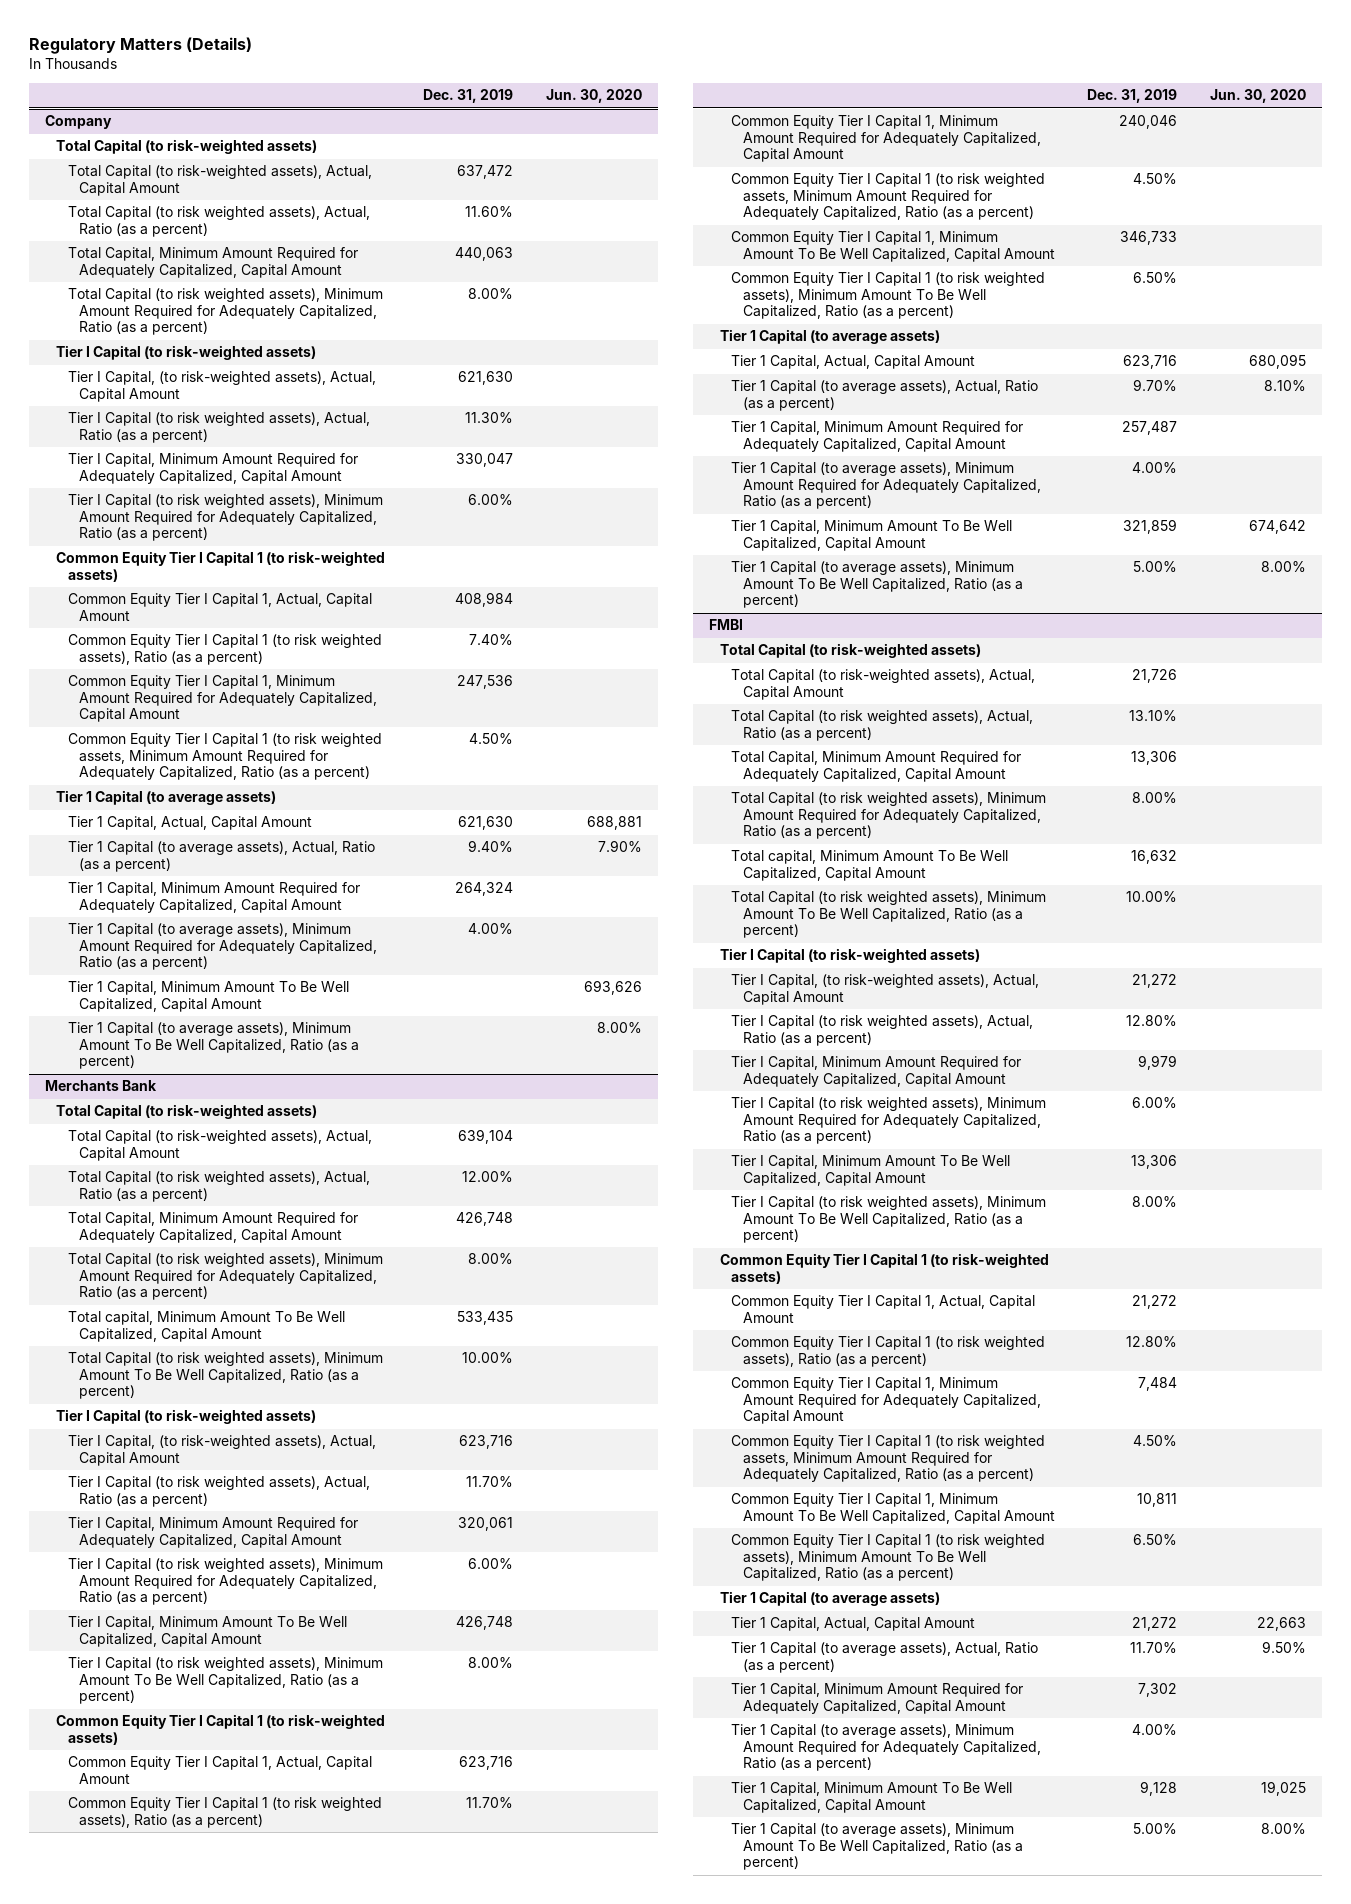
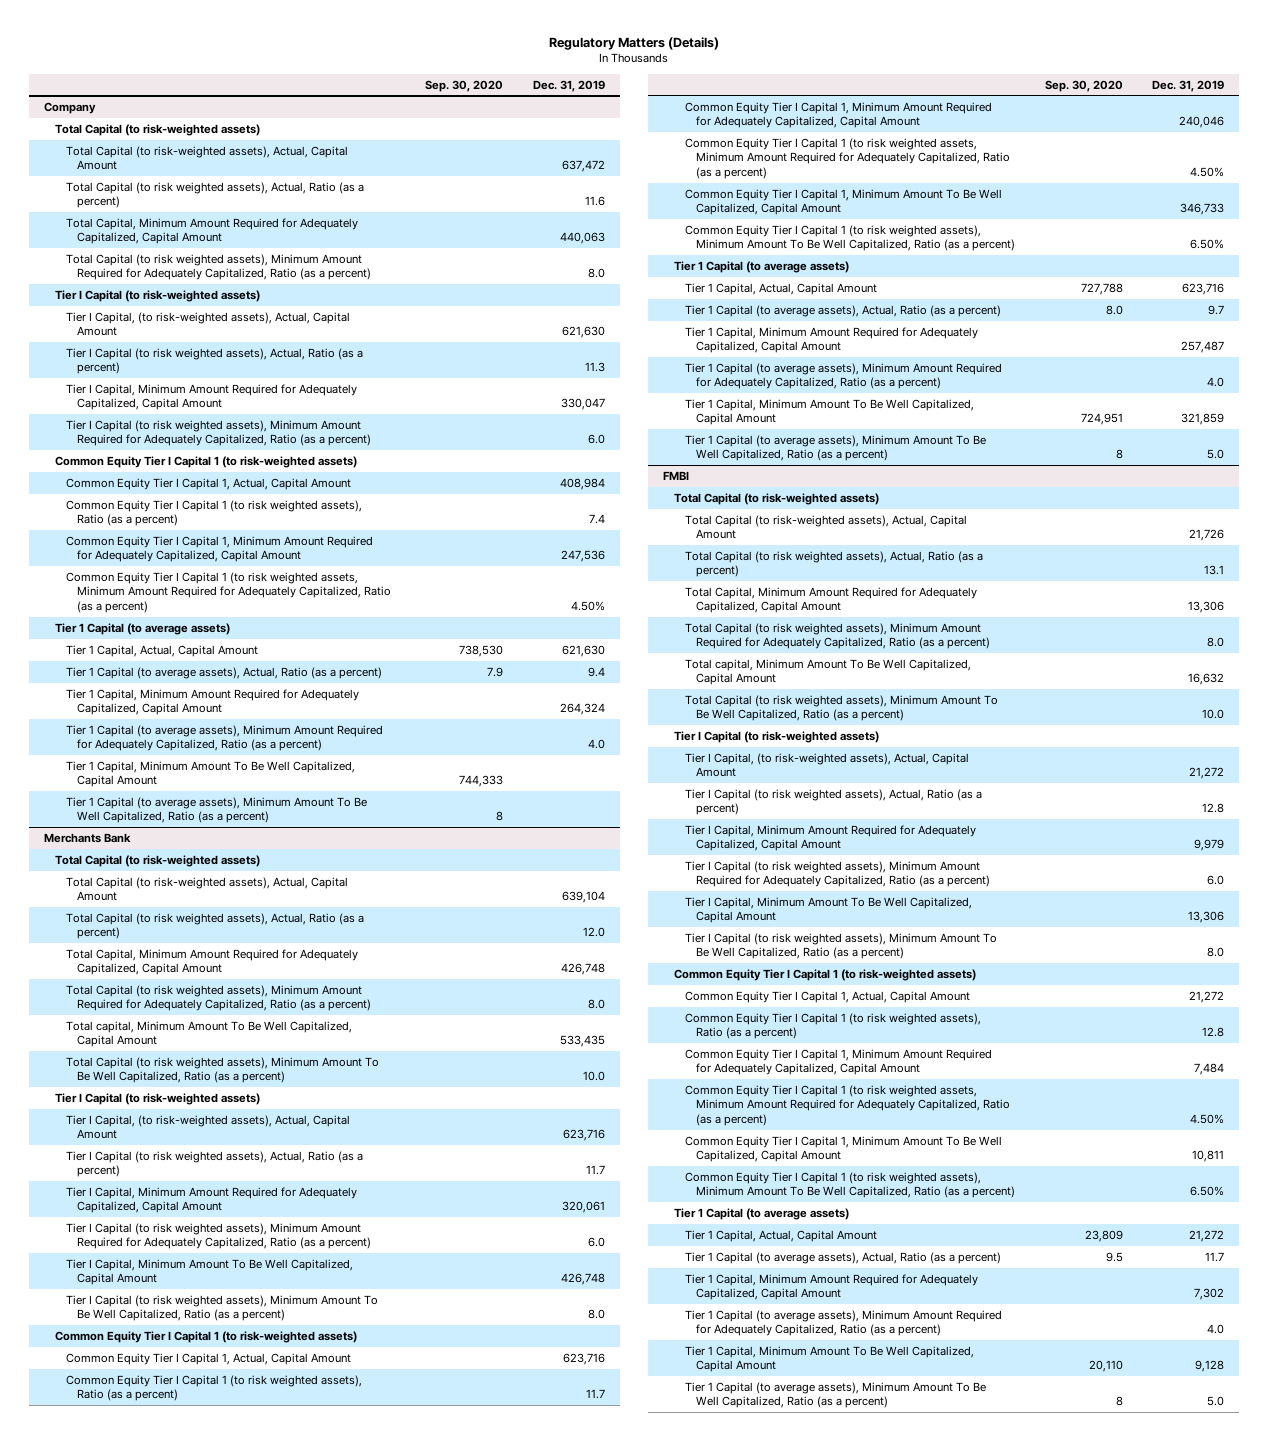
[545,89,642,104] Jun. 30, 2020 -> none
none -> [425,79,504,92] Sep. 30, 2020
[465,206,514,218] 11.60% -> [584,196,605,207] 11.6
[468,288,514,300] 8.00% -> [587,268,605,279] 8.0
[465,412,514,424] 11.30% -> [584,362,605,373] 11.3
[468,494,514,506] 6.00% -> [587,434,605,445] 6.0
[469,634,514,646] 7.40% -> [588,514,605,525] 7.4
[468,840,514,853] 9.40% -> [587,666,605,677] 9.4
[468,923,514,935] 4.00% -> [587,739,605,750] 4.0
[462,1171,514,1183] 12.00% -> [582,927,605,938] 12.0
[468,1253,514,1265] 8.00% -> [587,999,605,1010] 8.0
[462,1352,514,1364] 10.00% -> [582,1071,605,1082] 10.0
[466,1476,514,1488] 11.70% -> [585,1165,605,1176] 11.7
[468,1558,514,1570] 6.00% -> [587,1237,605,1248] 6.0
[468,1657,514,1669] 8.00% -> [587,1309,605,1320] 8.0
[466,1797,514,1809] 11.70% -> [585,1389,605,1400] 11.7
[1133,379,1178,392] 9.70% -> [1208,304,1225,315] 9.7
[1132,462,1178,474] 4.00% -> [1207,377,1225,388] 4.0
[1133,561,1178,573] 5.00% -> [1207,449,1225,460] 5.0
[1129,710,1178,722] 13.10% -> [1204,565,1225,576] 13.1
[1132,792,1178,804] 8.00% -> [1207,637,1225,648] 8.0
[1126,891,1178,903] 10.00% -> [1202,709,1225,720] 10.0
[1126,1015,1178,1027] 12.80% -> [1202,803,1225,814] 12.8
[1132,1097,1178,1109] 6.00% -> [1207,875,1225,886] 6.0
[1132,1196,1178,1208] 8.00% -> [1207,947,1225,958] 8.0
[1126,1336,1178,1348] 12.80% -> [1202,1027,1225,1038] 12.8
[1130,1642,1178,1654] 11.70% -> [1205,1251,1225,1262] 11.7
[1132,1724,1178,1736] 4.00% -> [1207,1324,1225,1335] 4.0
[1133,1823,1178,1835] 5.00% -> [1207,1396,1225,1407] 5.0

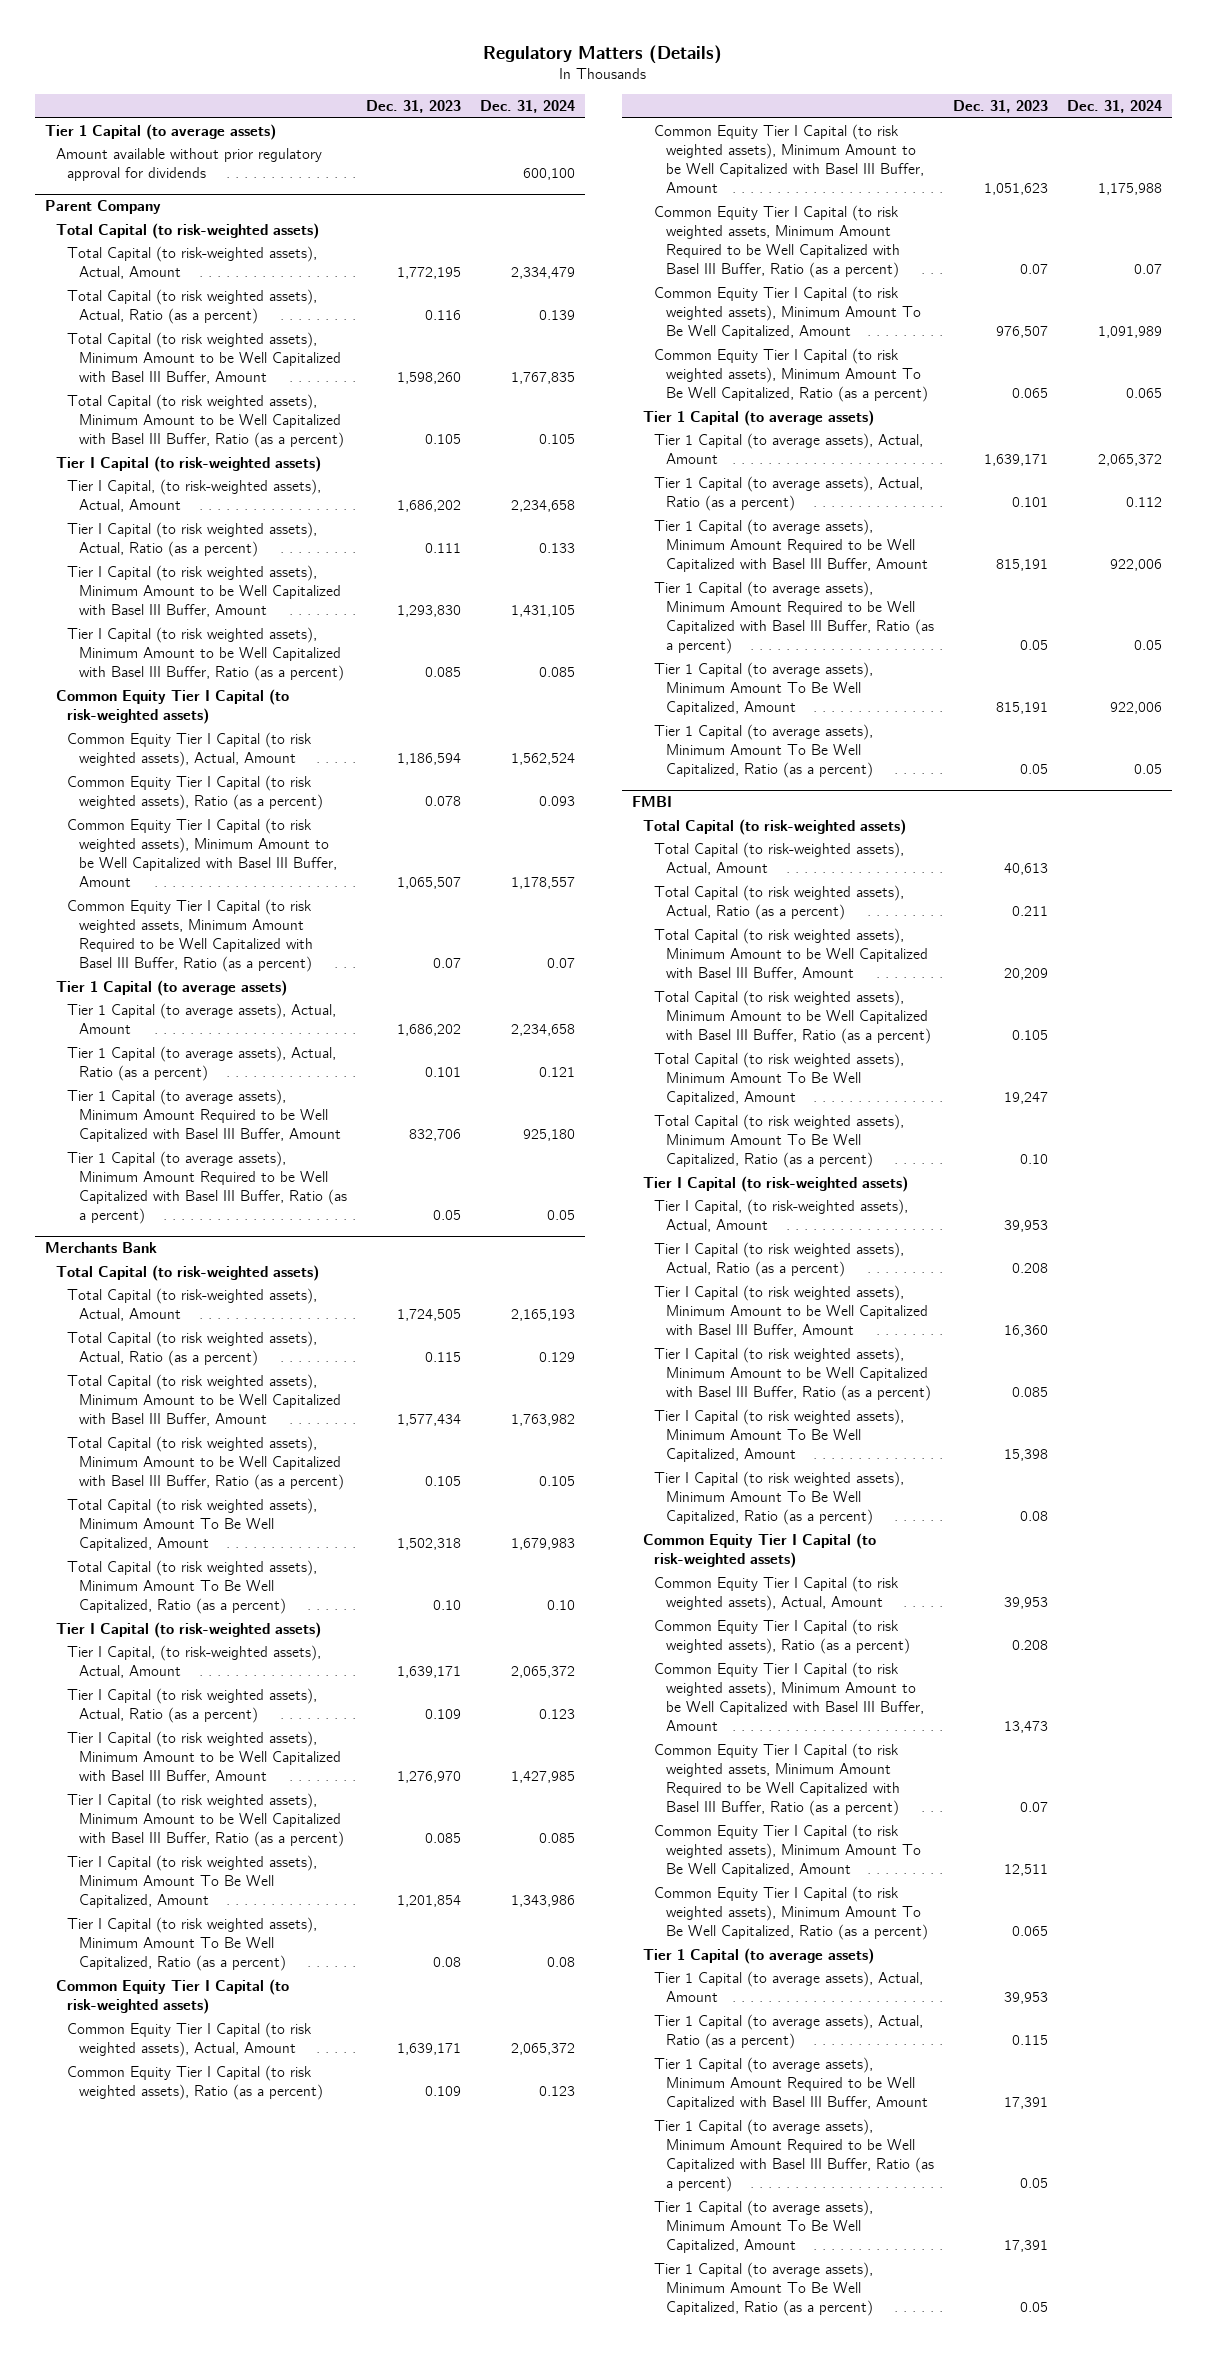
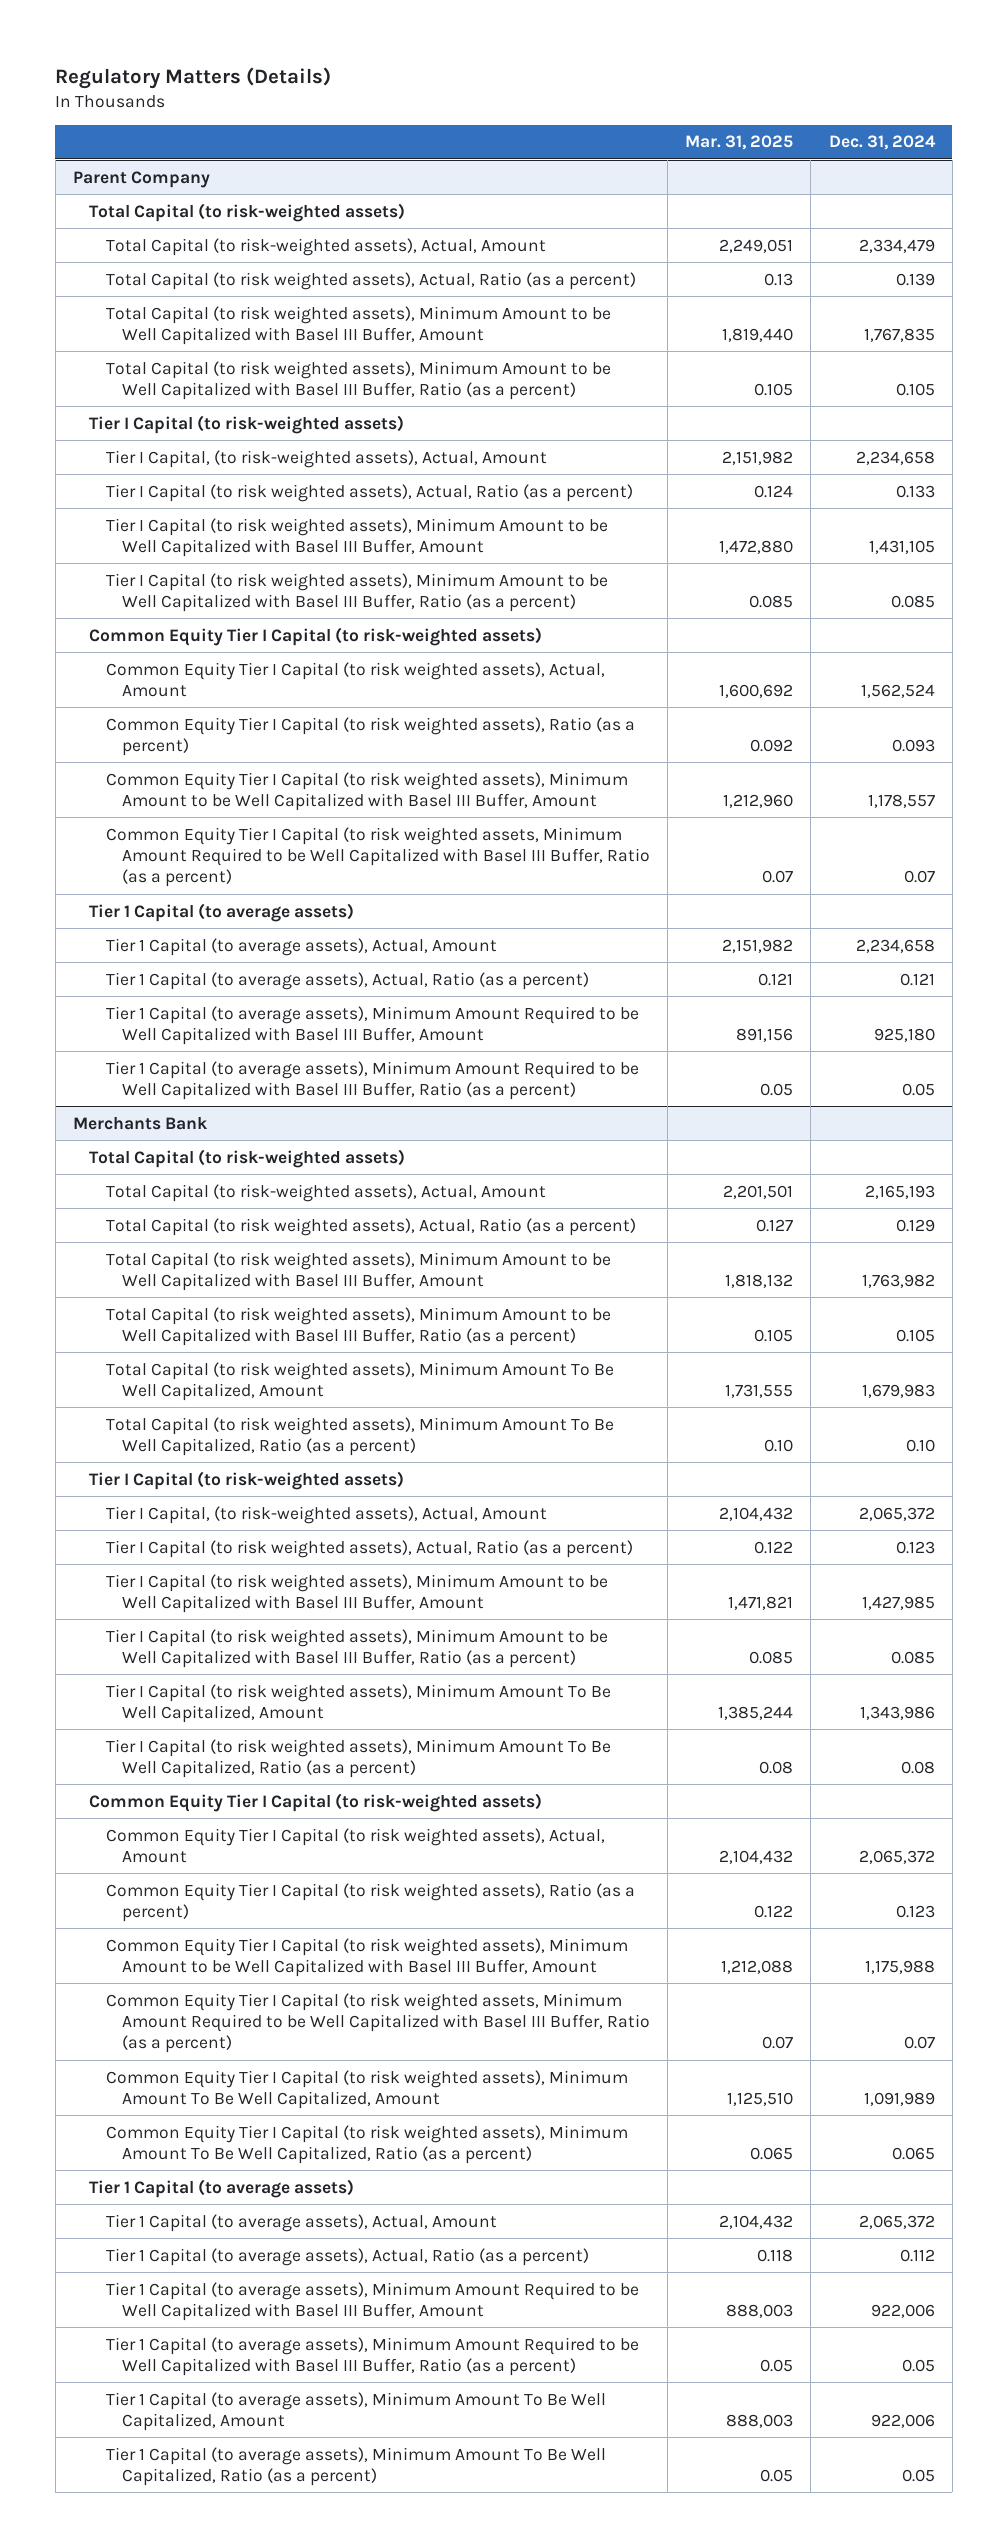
[365,100,461,114] Dec. 31, 2023 -> none
none -> [685,135,794,151] Mar. 31, 2025
[44,123,276,140] Tier 1 Capital (to average assets) -> none
[56,147,323,182] Amount available without prior regulatory approval for dividends -> none
[631,796,672,808] FMBI -> none
[643,818,907,835] Total Capital (to risk-weighted assets) -> none
[654,841,905,876] Total Capital (to risk-weighted assets), Actual, Amount -> none
[654,884,905,921] Total Capital (to risk weighted assets), Actual, Ratio (as a percent) -> none
[654,927,928,981] Total Capital (to risk weighted assets), Minimum Amount to be Well Capitalized with Basel III Buffer, Amount -> none
[654,989,931,1045] Total Capital (to risk weighted assets), Minimum Amount to be Well Capitalized with Basel III Buffer, Ratio (as a percent) -> none
[654,1051,905,1106] Total Capital (to risk weighted assets), Minimum Amount To Be Well Capitalized, Amount -> none
[654,1113,905,1169] Total Capital (to risk weighted assets), Minimum Amount To Be Well Capitalized, Ratio (as a percent) -> none
[643,1175,909,1192] Tier I Capital (to risk-weighted assets) -> none
[654,1198,909,1233] Tier I Capital, (to risk-weighted assets), Actual, Amount -> none
[654,1241,905,1278] Tier I Capital (to risk weighted assets), Actual, Ratio (as a percent) -> none
[654,1284,928,1338] Tier I Capital (to risk weighted assets), Minimum Amount to be Well Capitalized with Basel III Buffer, Amount -> none
[654,1346,931,1402] Tier I Capital (to risk weighted assets), Minimum Amount to be Well Capitalized with Basel III Buffer, Ratio (as a percent) -> none
[654,1408,905,1463] Tier I Capital (to risk weighted assets), Minimum Amount To Be Well Capitalized, Amount -> none
[654,1470,905,1526] Tier I Capital (to risk weighted assets), Minimum Amount To Be Well Capitalized, Ratio (as a percent) -> none
[643,1532,877,1569] Common Equity Tier I Capital (to risk-weighted assets) -> none
[654,1575,900,1612] Common Equity Tier I Capital (to risk weighted assets), Actual, Amount -> none
[654,1618,910,1655] Common Equity Tier I Capital (to risk weighted assets), Ratio (as a percent) -> none
[654,1661,924,1732] Common Equity Tier I Capital (to risk weighted assets), Minimum Amount to be Well Capitalized with Basel III Buffer, Amount -> none
[654,1742,900,1817] Common Equity Tier I Capital (to risk weighted assets, Minimum Amount Required to be Well Capitalized with Basel III Buffer, Ratio (as a percent) -> none
[654,1823,921,1878] Common Equity Tier I Capital (to risk weighted assets), Minimum Amount To Be Well Capitalized, Amount -> none
[654,1885,928,1941] Common Equity Tier I Capital (to risk weighted assets), Minimum Amount To Be Well Capitalized, Ratio (as a percent) -> none
[643,1947,875,1964] Tier 1 Capital (to average assets) -> none
[654,1970,924,2003] Tier 1 Capital (to average assets), Actual, Amount -> none
[654,2013,924,2050] Tier 1 Capital (to average assets), Actual, Ratio (as a percent) -> none
[654,2056,928,2111] Tier 1 Capital (to average assets), Minimum Amount Required to be Well Capitalized with Basel III Buffer, Amount -> none
[654,2118,934,2193] Tier 1 Capital (to average assets), Minimum Amount Required to be Well Capitalized with Basel III Buffer, Ratio (as a percent) -> none
[654,2199,874,2254] Tier 1 Capital (to average assets), Minimum Amount To Be Well Capitalized, Amount -> none
[654,2261,874,2317] Tier 1 Capital (to average assets), Minimum Amount To Be Well Capitalized, Ratio (as a percent) -> none

